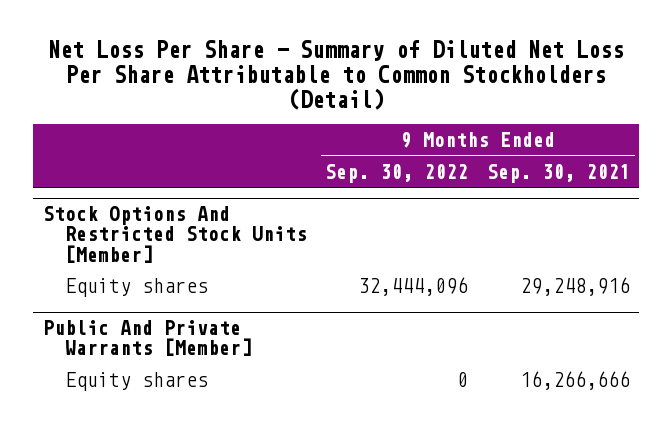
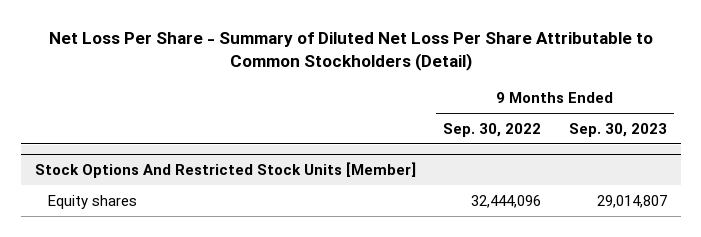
[486,163,630,183] Sep. 30, 2021 -> none
none -> [568,122,667,137] Sep. 30, 2023
[42,320,252,357] Public And Private Warrants [Member] -> none
[64,372,208,392] Equity shares -> none

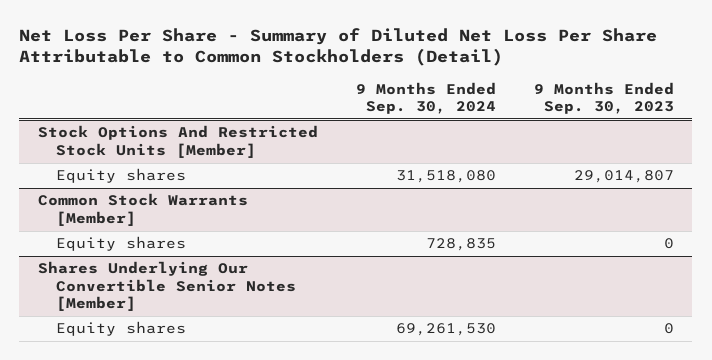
[443,122,542,137] Sep. 30, 2022 -> none
none -> [355,81,496,114] 9 Months Ended Sep. 30, 2024
none -> [38,193,249,226] Common Stock Warrants [Member]
none -> [55,236,186,252] Equity shares
none -> [38,261,296,312] Shares Underlying Our Convertible Senior Notes [Member]
none -> [55,321,186,337] Equity shares

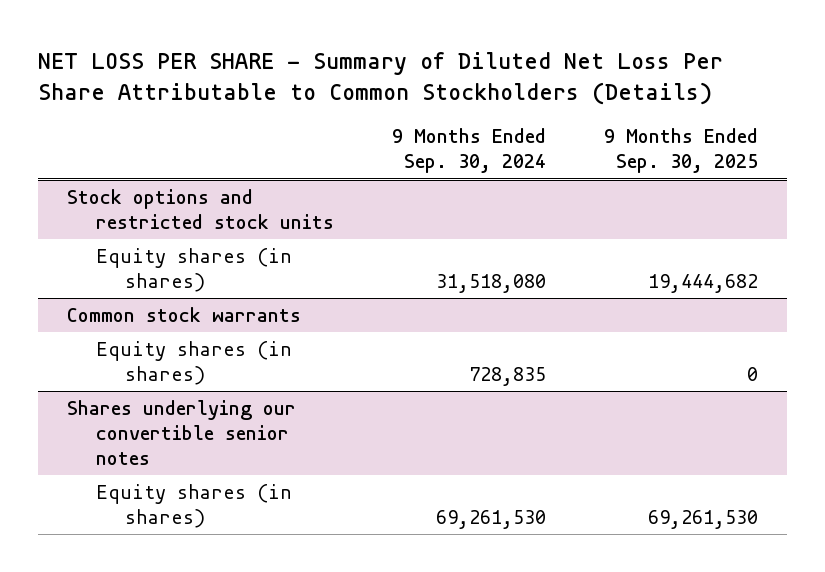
[19,27,658,67] Net Loss Per Share - Summary of Diluted Net Loss Per Share Attributable to Common Stockholders (Detail) -> [38,51,724,105] NET LOSS PER SHARE - Summary of Diluted Net Loss Per Share Attributable to Common Stockholders (Details)
[533,81,674,114] 9 Months Ended Sep. 30, 2023 -> none
none -> [604,128,759,174] 9 Months Ended Sep. 30, 2025
[38,125,319,158] Stock Options And Restricted Stock Units [Member] -> [67,188,334,229] Stock options and restricted stock units
[55,168,186,184] Equity shares -> [95,247,292,292] Equity shares (in shares)
[38,193,249,226] Common Stock Warrants [Member] -> [67,306,302,322] Common stock warrants
[55,236,186,252] Equity shares -> [95,340,292,385] Equity shares (in shares)
[38,261,296,312] Shares Underlying Our Convertible Senior Notes [Member] -> [67,399,297,465] Shares underlying our convertible senior notes
[55,321,186,337] Equity shares -> [95,483,292,528] Equity shares (in shares)

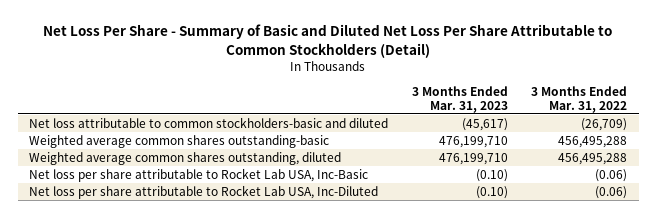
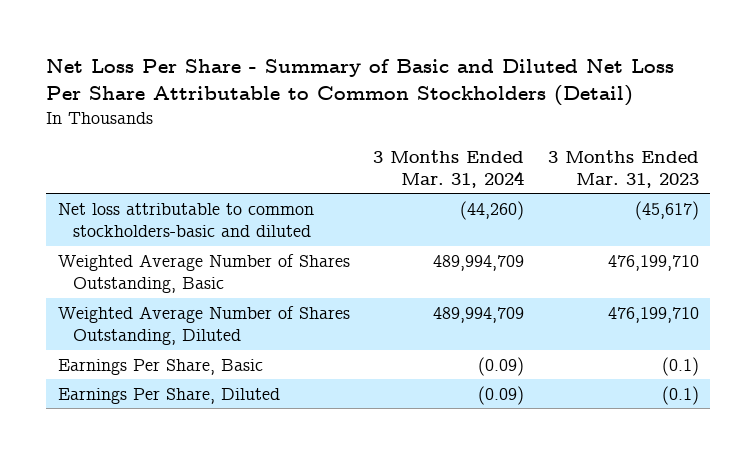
[530,85,627,113] 3 Months Ended Mar. 31, 2022 -> none
none -> [373,149,525,188] 3 Months Ended Mar. 31, 2024
[29,135,330,149] Weighted average common shares outstanding-basic -> [57,253,350,294] Weighted Average Number of Shares Outstanding, Basic
[29,152,342,166] Weighted average common shares outstanding, diluted -> [57,305,350,346] Weighted Average Number of Shares Outstanding, Diluted
[29,168,369,183] Net loss per share attributable to Rocket Lab USA, Inc-Basic -> [57,358,263,375] Earnings Per Share, Basic
[475,169,508,183] (0.10) -> [661,356,699,376] (0.1)
[29,185,379,200] Net loss per share attributable to Rocket Lab USA, Inc-Diluted -> [57,387,280,404] Earnings Per Share, Diluted
[475,186,508,200] (0.10) -> [661,385,699,405] (0.1)

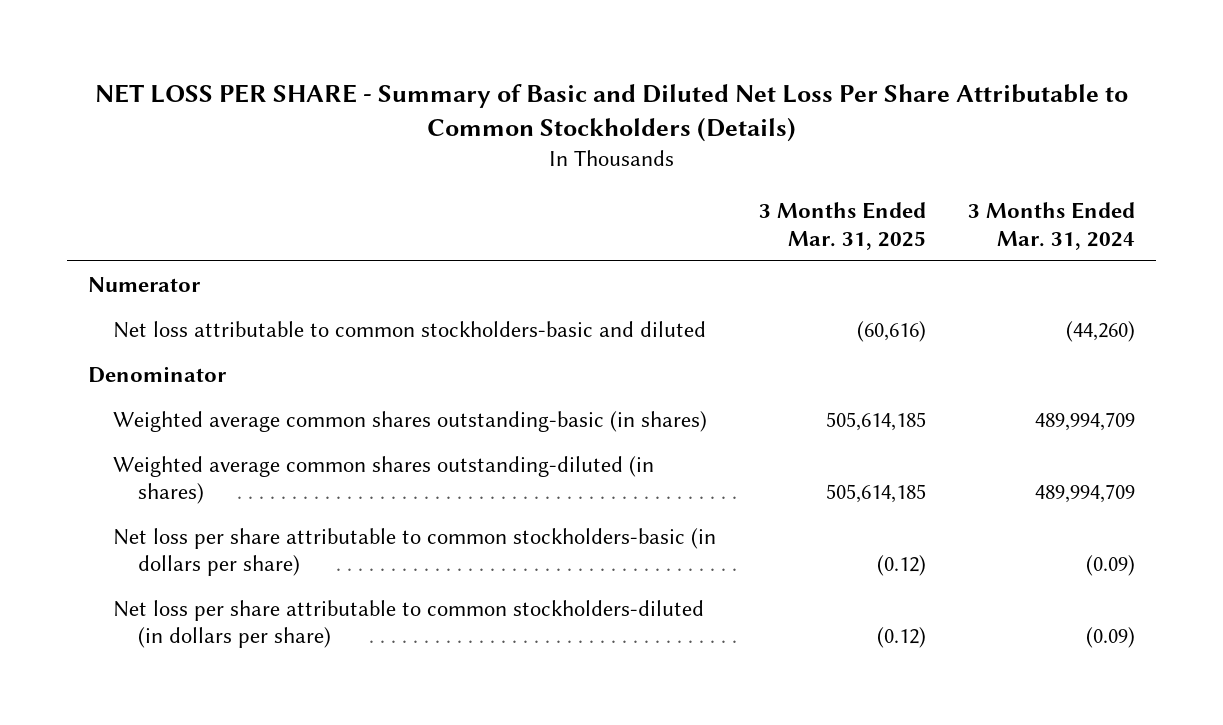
[45,59,674,107] Net Loss Per Share - Summary of Basic and Diluted Net Loss Per Share Attributable to Common Stockholders (Detail) -> [94,83,1128,143] NET LOSS PER SHARE - Summary of Basic and Diluted Net Loss Per Share Attributable to Common Stockholders (Details)
[547,149,699,188] 3 Months Ended Mar. 31, 2023 -> none
none -> [758,202,926,250] 3 Months Ended Mar. 31, 2025
none -> [88,276,202,292] Numerator
none -> [88,365,228,383] Denominator
[57,253,350,294] Weighted Average Number of Shares Outstanding, Basic -> [113,410,708,432] Weighted average common shares outstanding-basic (in shares)
[57,305,350,346] Weighted Average Number of Shares Outstanding, Diluted -> [113,455,655,505] Weighted average common shares outstanding-diluted (in shares)
[57,358,263,375] Earnings Per Share, Basic -> [113,527,717,577] Net loss per share attributable to common stockholders-basic (in dollars per share)
[57,387,280,404] Earnings Per Share, Diluted -> [113,599,705,649] Net loss per share attributable to common stockholders-diluted (in dollars per share)

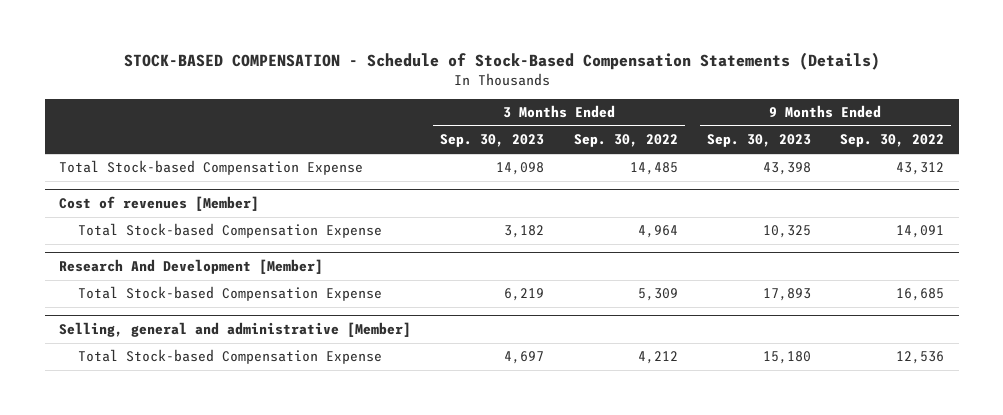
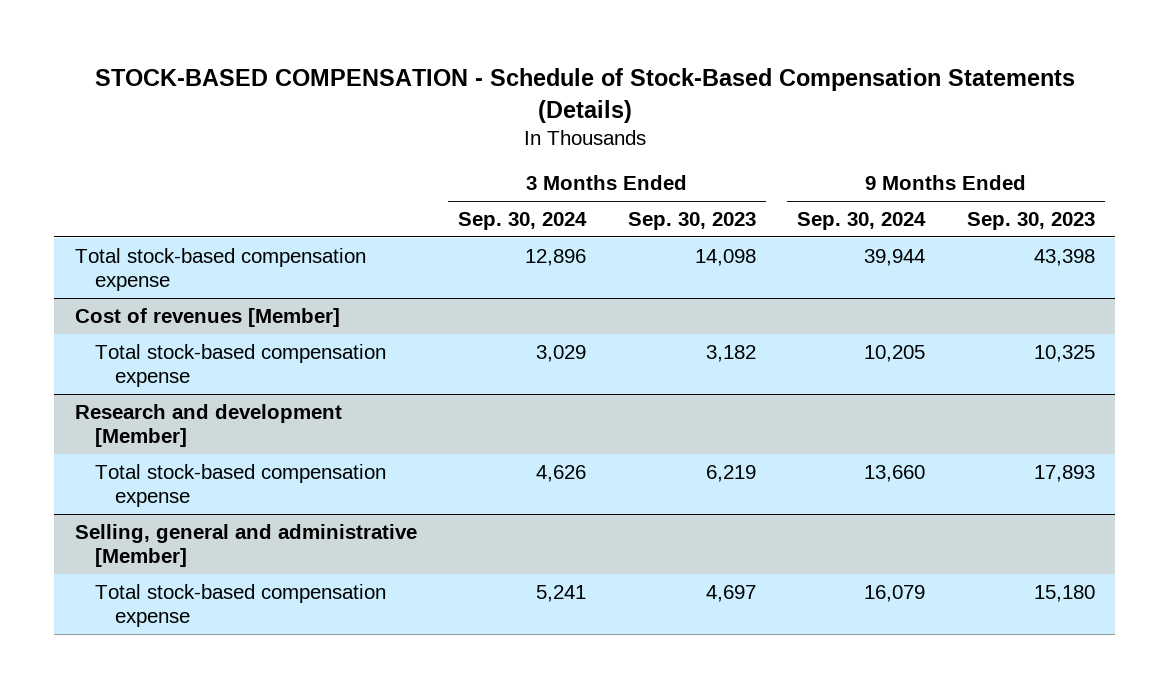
[573,134,678,148] Sep. 30, 2022 -> none
[839,134,944,148] Sep. 30, 2022 -> none
none -> [458,211,588,230] Sep. 30, 2024
none -> [797,211,927,230] Sep. 30, 2024
[59,160,364,176] Total Stock-based Compensation Expense -> [74,247,366,291] Total stock-based compensation expense
[77,223,382,239] Total Stock-based Compensation Expense -> [95,343,387,387] Total stock-based compensation expense
[59,259,324,275] Research And Development [Member] -> [74,403,342,447] Research and development [Member]
[77,286,382,302] Total Stock-based Compensation Expense -> [95,463,387,507] Total stock-based compensation expense
[77,349,382,365] Total Stock-based Compensation Expense -> [95,583,387,627] Total stock-based compensation expense

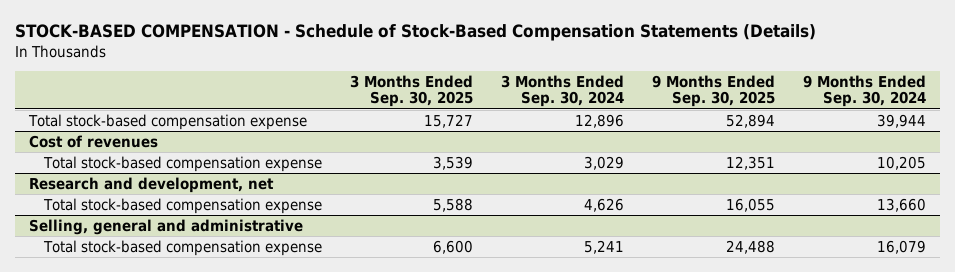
[627,211,756,230] Sep. 30, 2023 -> none
[966,211,1095,230] Sep. 30, 2023 -> none
none -> [350,74,474,108] 3 Months Ended Sep. 30, 2025
none -> [652,74,776,108] 9 Months Ended Sep. 30, 2025
[74,307,340,327] Cost of revenues [Member] -> [28,134,158,148] Cost of revenues
[74,403,342,447] Research and development [Member] -> [28,176,274,193] Research and development, net
[74,523,417,567] Selling, general and administrative [Member] -> [28,218,303,235] Selling, general and administrative

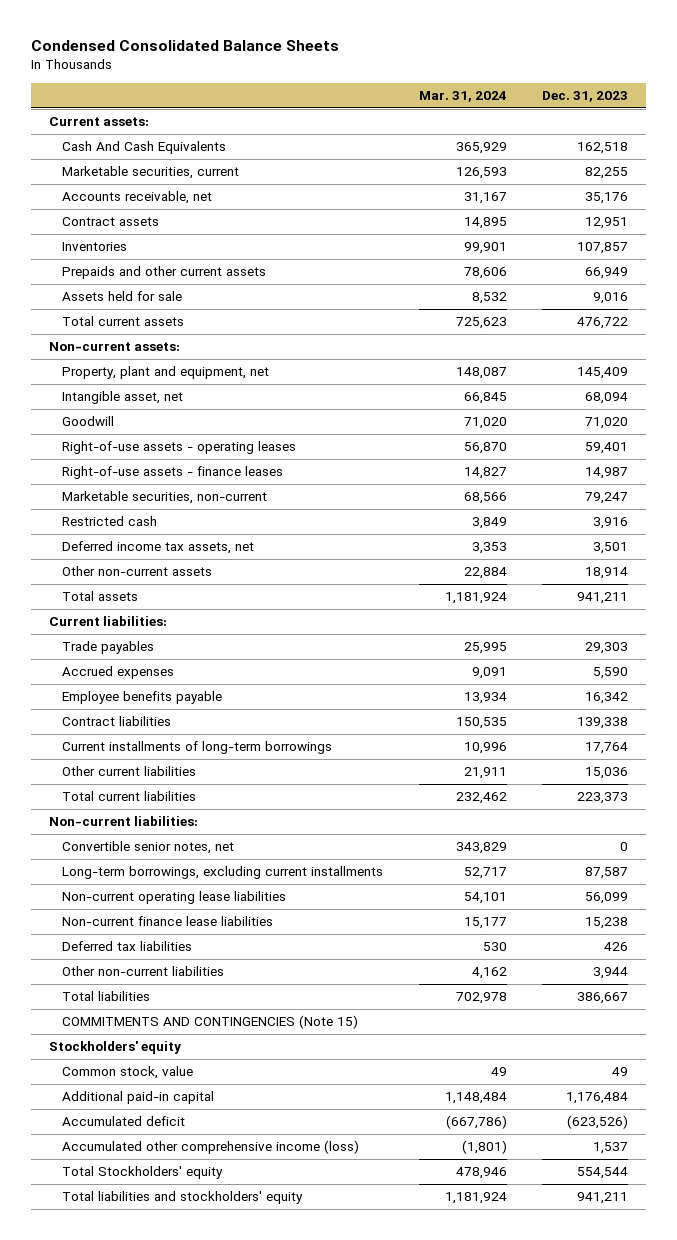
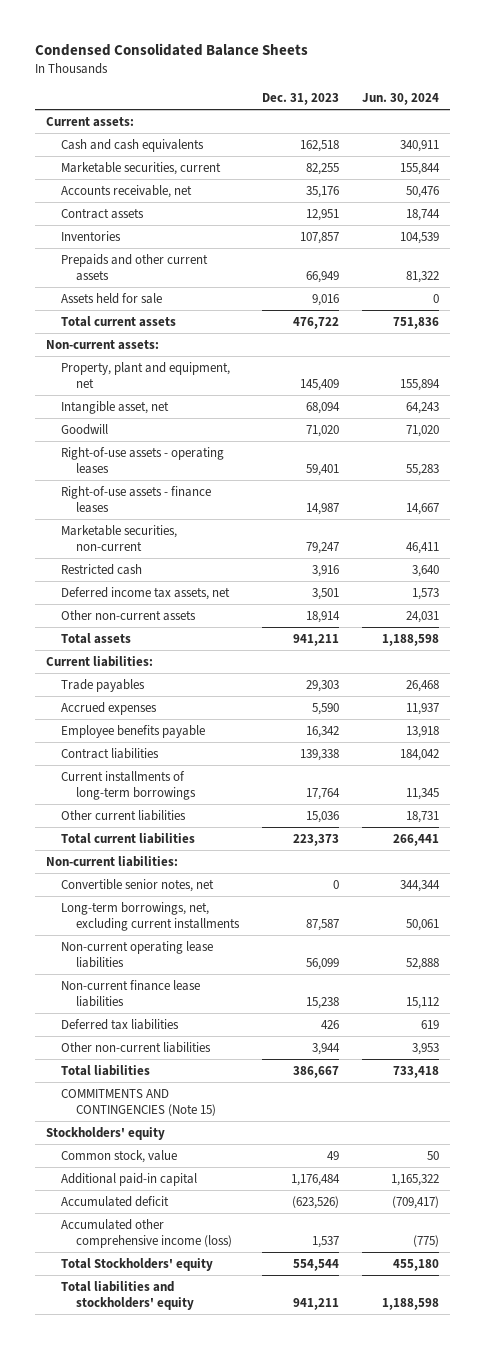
[418,90,507,102] Mar. 31, 2024 -> none
none -> [361,92,439,105] Jun. 30, 2024
[62,141,227,155] Cash And Cash Equivalents -> [61,138,205,152] Cash and cash equivalents
[62,866,384,880] Long-term borrowings, excluding current installments -> [61,901,240,931] Long-term borrowings, net, excluding current installments

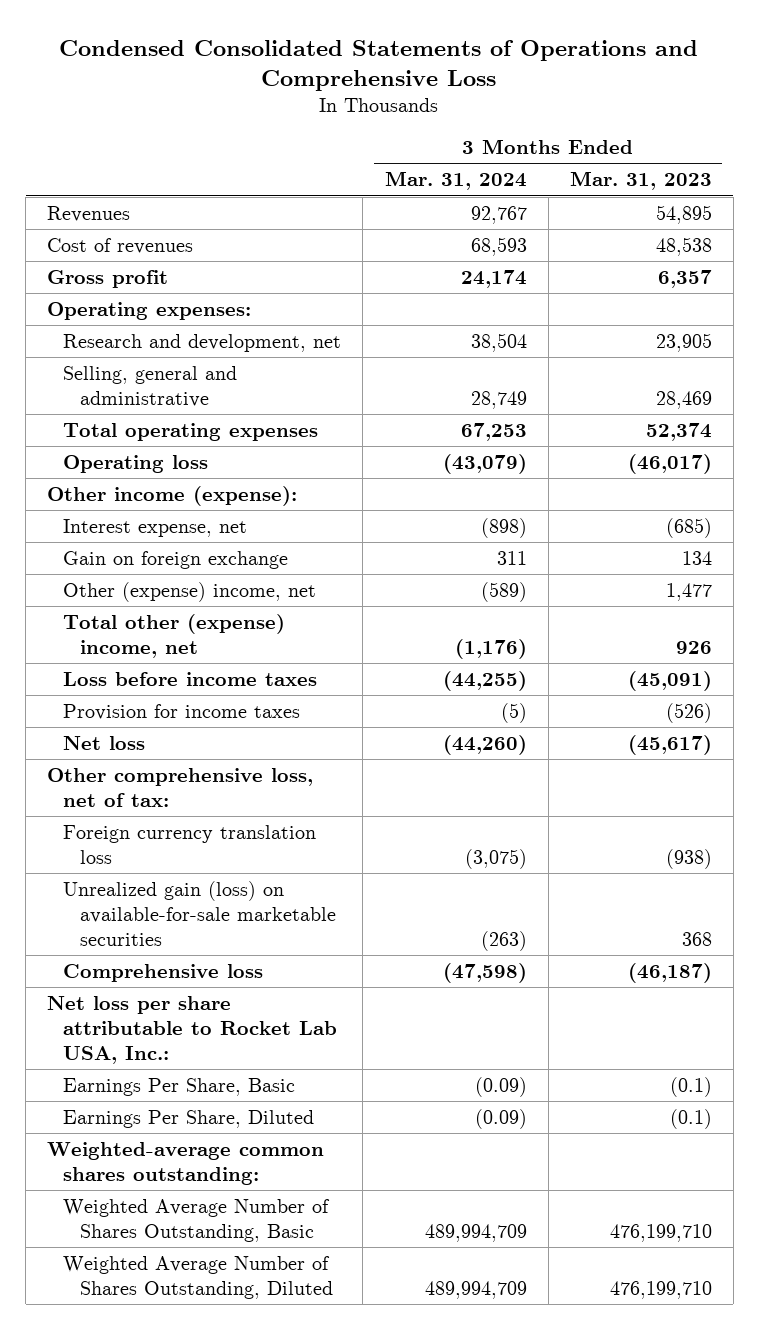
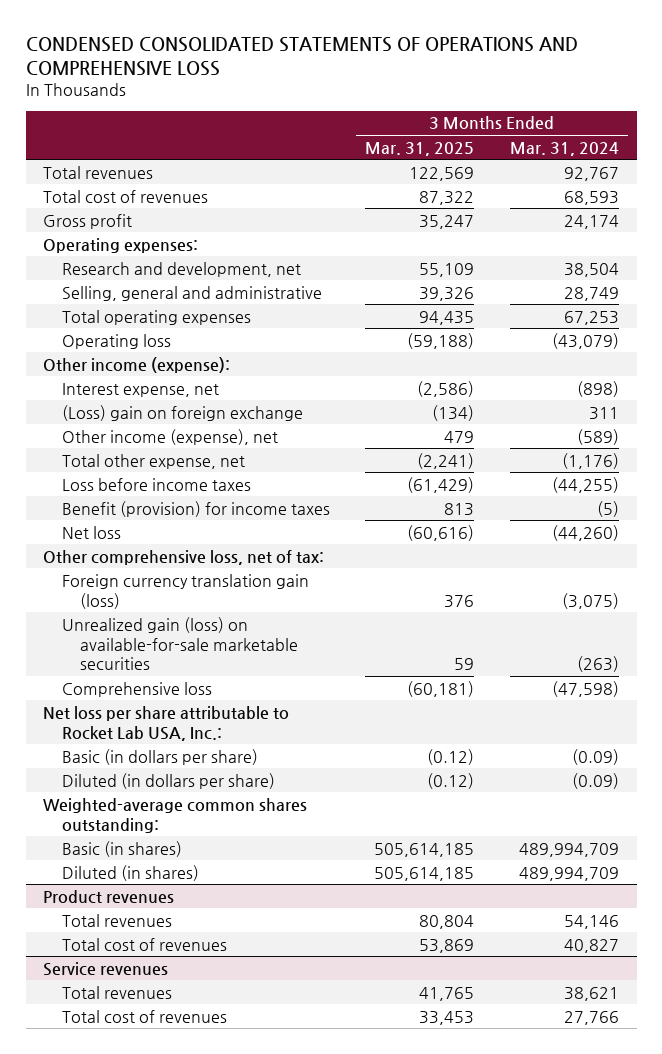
[59,39,699,91] Condensed Consolidated Statements of Operations and Comprehensive Loss -> [25,36,578,77] CONDENSED CONSOLIDATED STATEMENTS OF OPERATIONS AND COMPREHENSIVE LOSS
[569,171,712,191] Mar. 31, 2023 -> none
none -> [365,141,475,156] Mar. 31, 2025
[47,205,131,222] Revenues -> [43,165,154,179] Total revenues
[47,237,194,254] Cost of revenues -> [43,189,209,203] Total cost of revenues
[63,550,289,569] Gain on foreign exchange -> [61,404,303,421] (Loss) gain on foreign exchange
[63,581,317,602] Other (expense) income, net -> [61,428,278,445] Other income (expense), net
[63,613,286,658] Total other (expense) income, net -> [61,453,245,469] Total other expense, net
[63,703,301,720] Provision for income taxes -> [61,500,330,517] Benefit (provision) for income taxes
[63,824,317,864] Foreign currency translation loss -> [61,573,309,609] Foreign currency translation gain (loss)
[63,1077,296,1096] Earnings Per Share, Basic -> [61,748,258,765] Basic (in dollars per share)
[63,1109,315,1128] Earnings Per Share, Diluted -> [61,772,275,789] Diluted (in dollars per share)
[63,1198,331,1242] Weighted Average Number of Shares Outstanding, Basic -> [61,840,182,857] Basic (in shares)
[63,1255,333,1299] Weighted Average Number of Shares Outstanding, Diluted -> [61,864,199,881] Diluted (in shares)
none -> [43,889,175,904] Product revenues
none -> [61,913,172,927] Total revenues
none -> [61,937,227,951] Total cost of revenues
none -> [43,961,169,976] Service revenues
none -> [61,985,172,999] Total revenues
none -> [61,1009,227,1023] Total cost of revenues

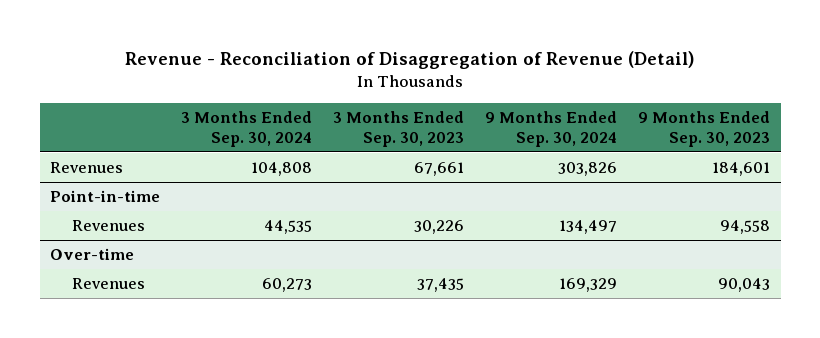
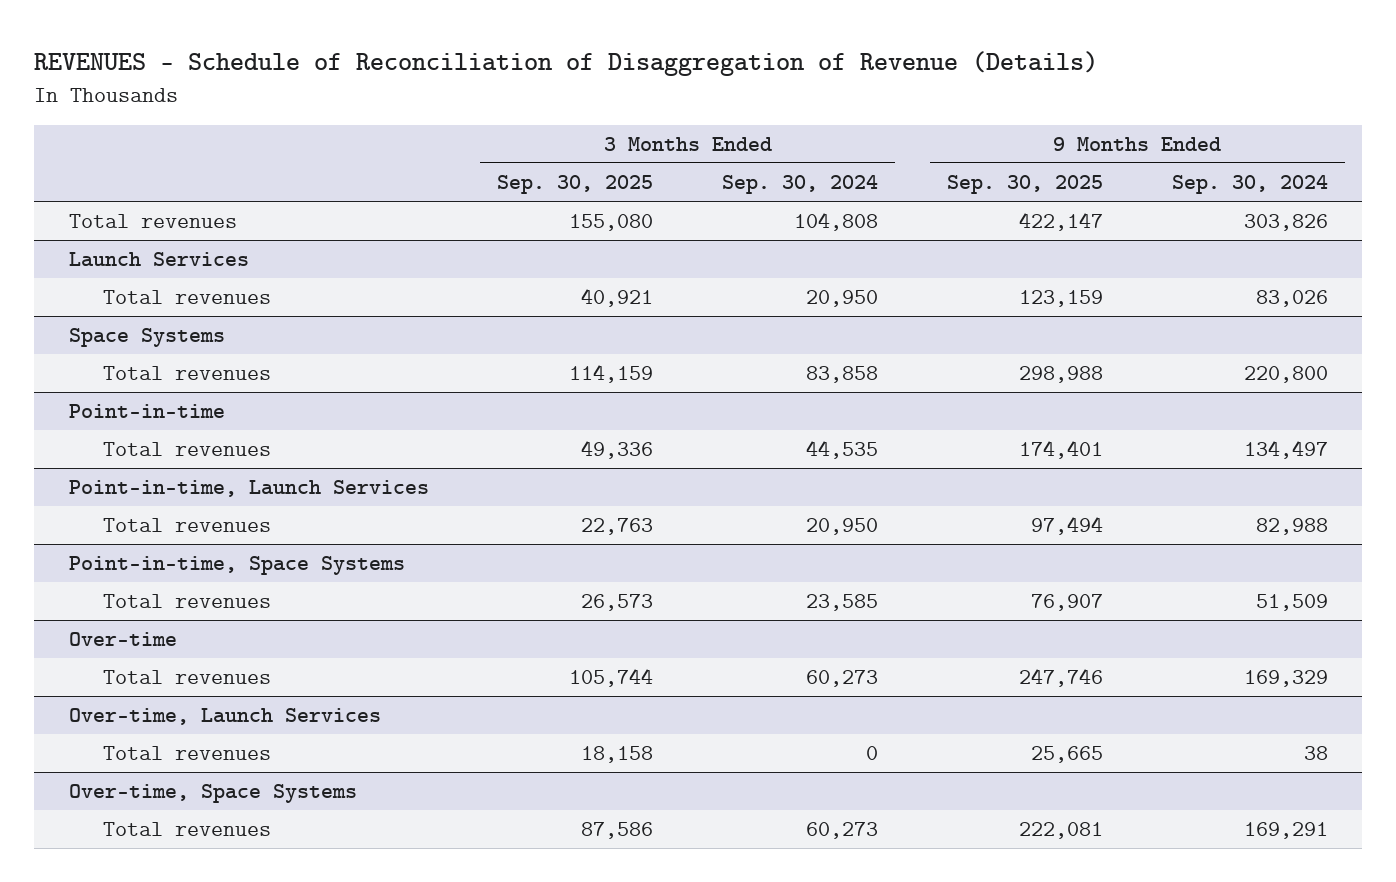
[125,50,696,69] Revenue - Reconciliation of Disaggregation of Revenue (Detail) -> [34,51,1099,77] REVENUES - Schedule of Reconciliation of Disaggregation of Revenue (Details)
[333,111,465,147] 3 Months Ended Sep. 30, 2023 -> none
[638,111,771,147] 9 Months Ended Sep. 30, 2023 -> none
none -> [497,175,654,195] Sep. 30, 2025
none -> [946,175,1103,195] Sep. 30, 2025
[50,162,124,174] Revenues -> [68,214,237,229] Total revenues
none -> [68,252,249,268] Launch Services
none -> [103,290,272,305] Total revenues
none -> [68,328,225,348] Space Systems
none -> [103,366,272,381] Total revenues
[71,220,145,232] Revenues -> [103,442,272,457] Total revenues
none -> [68,480,429,498] Point-in-time, Launch Services
none -> [103,518,272,533] Total revenues
none -> [68,556,405,576] Point-in-time, Space Systems
none -> [103,594,272,609] Total revenues
[71,278,145,290] Revenues -> [103,670,272,685] Total revenues
none -> [68,708,381,726] Over-time, Launch Services
none -> [103,746,272,761] Total revenues
none -> [68,784,357,804] Over-time, Space Systems
none -> [103,822,272,837] Total revenues

